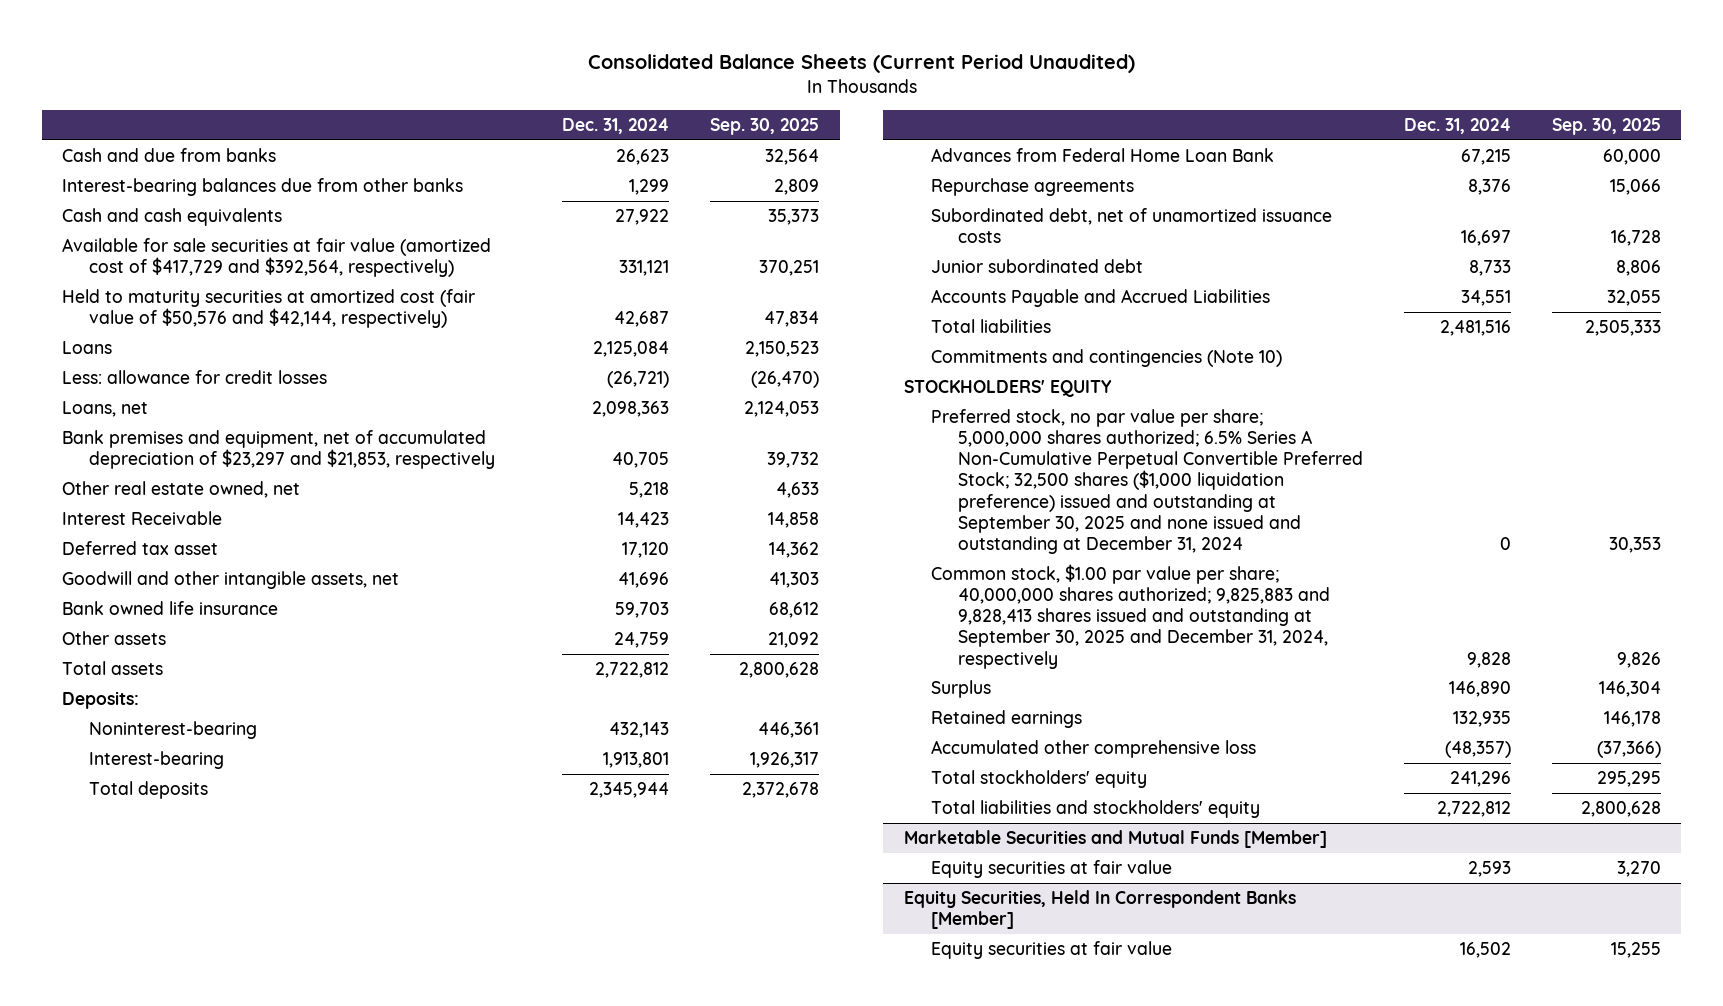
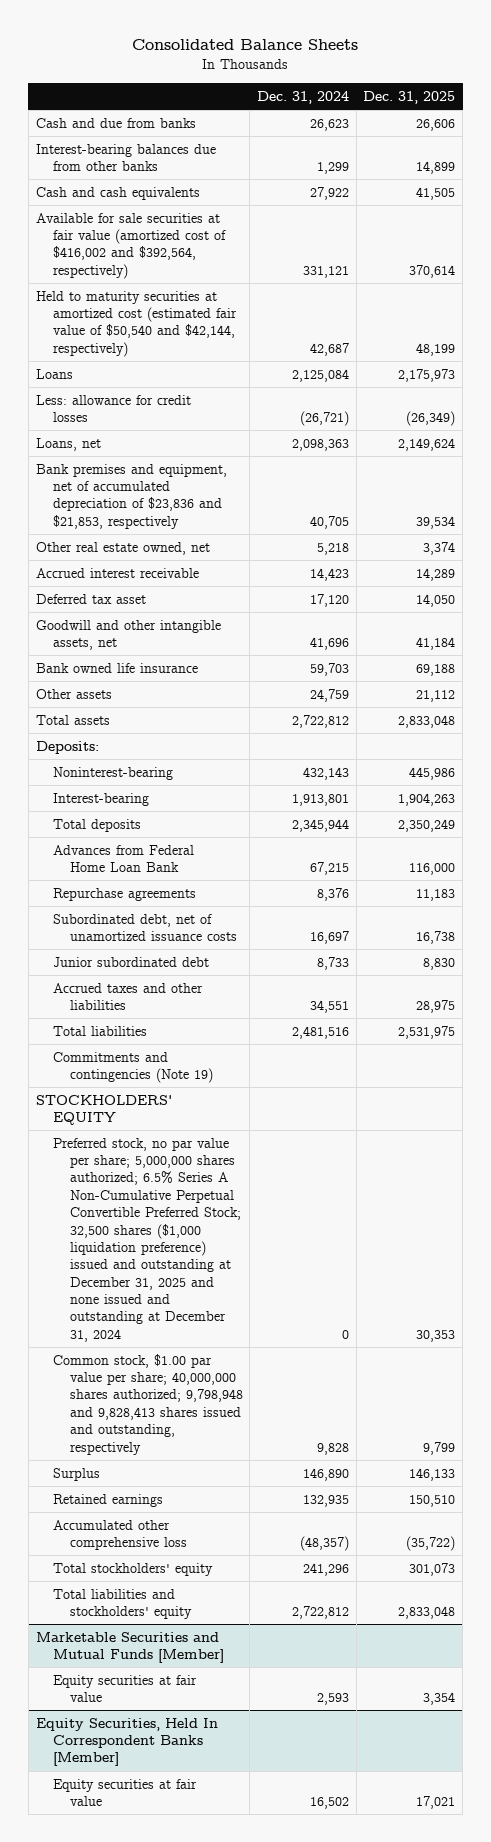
[587,53,1135,73] Consolidated Balance Sheets (Current Period Unaudited) -> [132,39,359,51] Consolidated Balance Sheets
[710,118,820,136] Sep. 30, 2025 -> none
none -> [363,91,456,105] Dec. 31, 2025
[62,238,492,278] Available for sale securities at fair value (amortized cost of $417,729 and $392,564, respectively) -> [35,212,226,279] Available for sale securities at fair value (amortized cost of $416,002 and $392,564, respectively)
[62,289,476,329] Held to maturity securities at amortized cost (fair value of $50,576 and $42,144, respectively) -> [35,290,237,357] Held to maturity securities at amortized cost (estimated fair value of $50,540 and $42,144, respectively)
[62,430,496,470] Bank premises and equipment, net of accumulated depreciation of $23,297 and $21,853, respectively -> [35,463,227,529] Bank premises and equipment, net of accumulated depreciation of $23,836 and $21,853, respectively
[62,511,223,526] Interest Receivable -> [35,567,199,578] Accrued interest receivable
[931,289,1271,308] Accounts Payable and Accrued Liabilities -> [52,982,203,1011] Accrued taxes and other liabilities
[931,349,1283,368] Commitments and contingencies (Note 10) -> [52,1051,213,1084] Commitments and contingencies (Note 19)
[931,409,1364,554] Preferred stock, no par value per share; 5,000,000 shares authorized; 6.5% Series A Non-Cumulative Perpetual Convertible Preferred Stock; 32,500 shares ($1,000 liquidation preference) issued and outstanding at September 30, 2025 and none issued and outstanding at December 31, 2024 -> [52,1137,241,1342] Preferred stock, no par value per share; 5,000,000 shares authorized; 6.5% Series A Non-Cumulative Perpetual Convertible Preferred Stock; 32,500 shares ($1,000 liquidation preference) issued and outstanding at December 31, 2025 and none issued and outstanding at December 31, 2024
[931,564,1331,669] Common stock, $1.00 par value per share; 40,000,000 shares authorized; 9,825,883 and 9,828,413 shares issued and outstanding at September 30, 2025 and December 31, 2024, respectively -> [52,1353,243,1455] Common stock, $1.00 par value per share; 40,000,000 shares authorized; 9,798,948 and 9,828,413 shares issued and outstanding, respectively

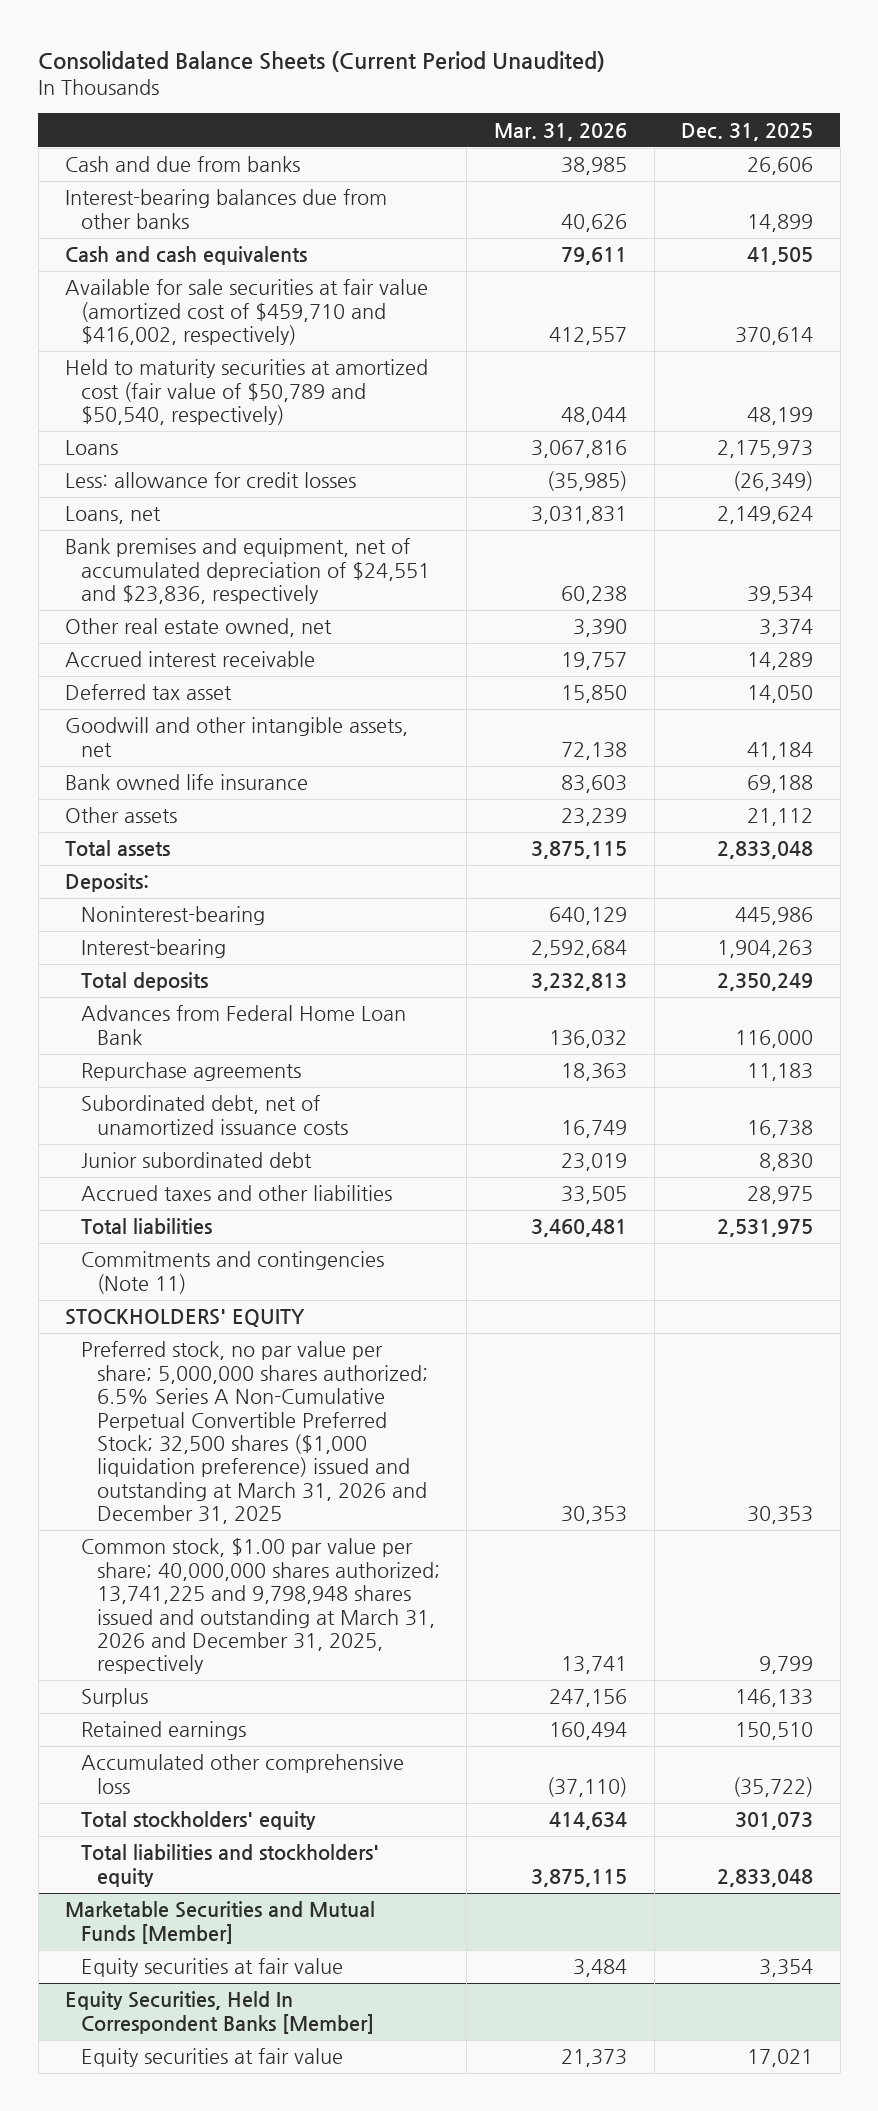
[132,39,359,51] Consolidated Balance Sheets -> [38,50,606,72] Consolidated Balance Sheets (Current Period Unaudited)
[257,91,350,105] Dec. 31, 2024 -> none
none -> [493,122,627,141] Mar. 31, 2026
[35,212,226,279] Available for sale securities at fair value (amortized cost of $416,002 and $392,564, respectively) -> [65,279,429,346] Available for sale securities at fair value (amortized cost of $459,710 and $416,002, respectively)
[35,290,237,357] Held to maturity securities at amortized cost (estimated fair value of $50,540 and $42,144, respectively) -> [65,359,429,426] Held to maturity securities at amortized cost (fair value of $50,789 and $50,540, respectively)
[35,463,227,529] Bank premises and equipment, net of accumulated depreciation of $23,836 and $21,853, respectively -> [65,538,430,605] Bank premises and equipment, net of accumulated depreciation of $24,551 and $23,836, respectively
[52,1051,213,1084] Commitments and contingencies (Note 19) -> [80,1251,384,1294] Commitments and contingencies (Note 11)
[52,1137,241,1342] Preferred stock, no par value per share; 5,000,000 shares authorized; 6.5% Series A Non-Cumulative Perpetual Convertible Preferred Stock; 32,500 shares ($1,000 liquidation preference) issued and outstanding at December 31, 2025 and none issued and outstanding at December 31, 2024 -> [80,1341,428,1525] Preferred stock, no par value per share; 5,000,000 shares authorized; 6.5% Series A Non-Cumulative Perpetual Convertible Preferred Stock; 32,500 shares ($1,000 liquidation preference) issued and outstanding at March 31, 2026 and December 31, 2025
[52,1353,243,1455] Common stock, $1.00 par value per share; 40,000,000 shares authorized; 9,798,948 and 9,828,413 shares issued and outstanding, respectively -> [80,1538,440,1675] Common stock, $1.00 par value per share; 40,000,000 shares authorized; 13,741,225 and 9,798,948 shares issued and outstanding at March 31, 2026 and December 31, 2025, respectively

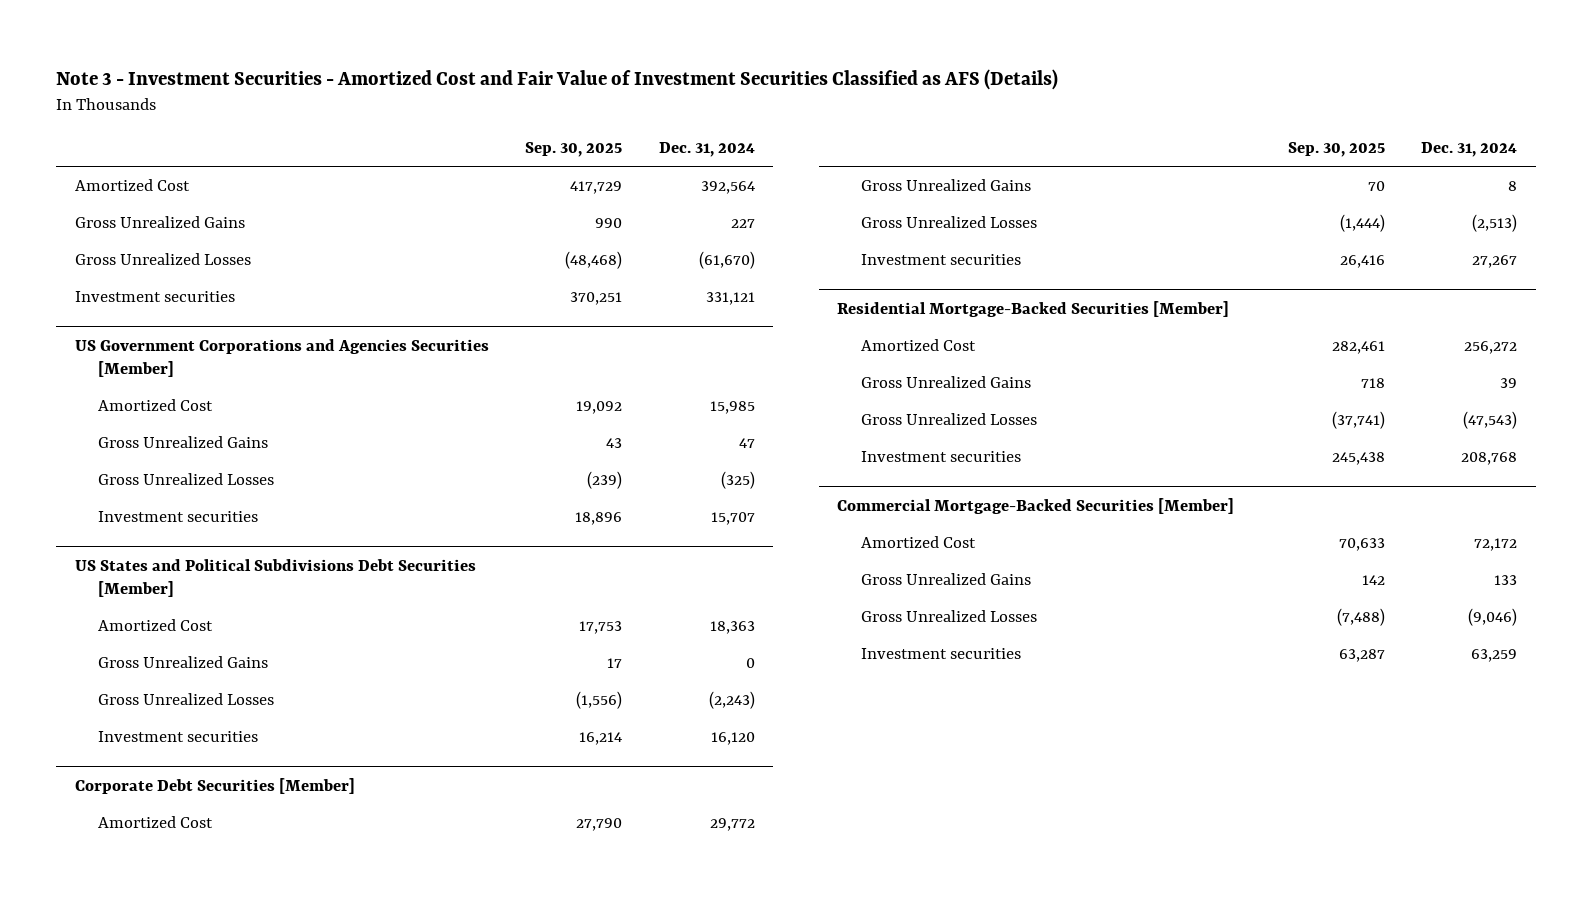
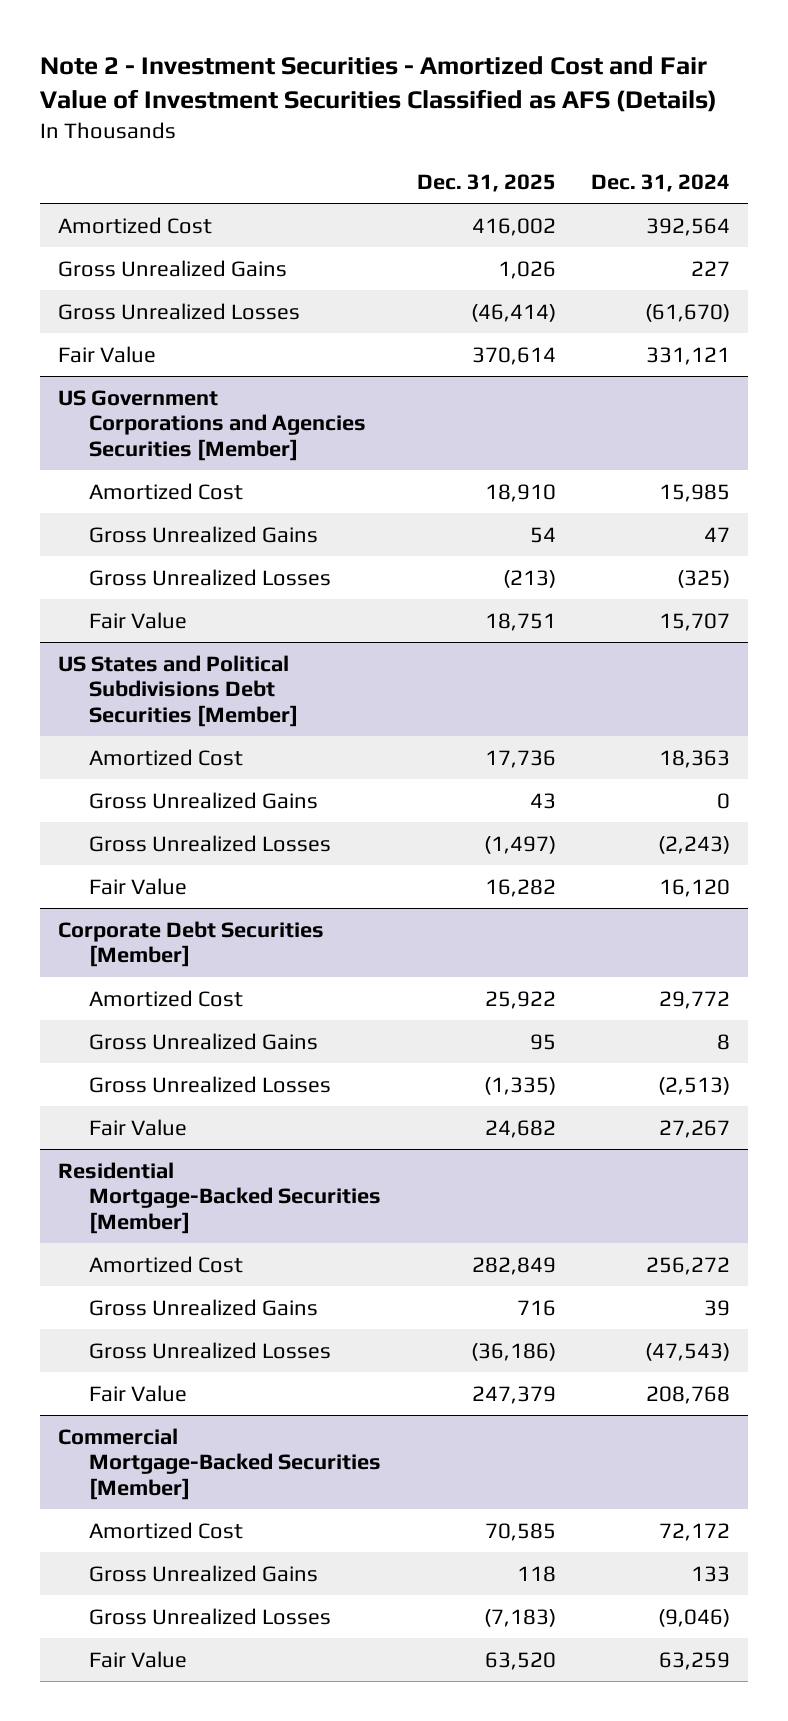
[56,69,1059,91] Note 3 - Investment Securities - Amortized Cost and Fair Value of Investment Securities Classified as AFS (Details) -> [39,55,717,113] Note 2 - Investment Securities - Amortized Cost and Fair Value of Investment Securities Classified as AFS (Details)
[525,141,623,157] Sep. 30, 2025 -> none
none -> [416,173,556,192] Dec. 31, 2025
[74,290,235,302] Investment securities -> [57,345,156,363] Fair Value
[98,510,259,522] Investment securities -> [88,611,187,629] Fair Value
[98,730,259,742] Investment securities -> [88,877,187,895] Fair Value
[860,253,1021,265] Investment securities -> [88,1118,187,1136] Fair Value
[860,450,1021,462] Investment securities -> [88,1384,187,1402] Fair Value
[860,647,1021,659] Investment securities -> [88,1650,187,1668] Fair Value

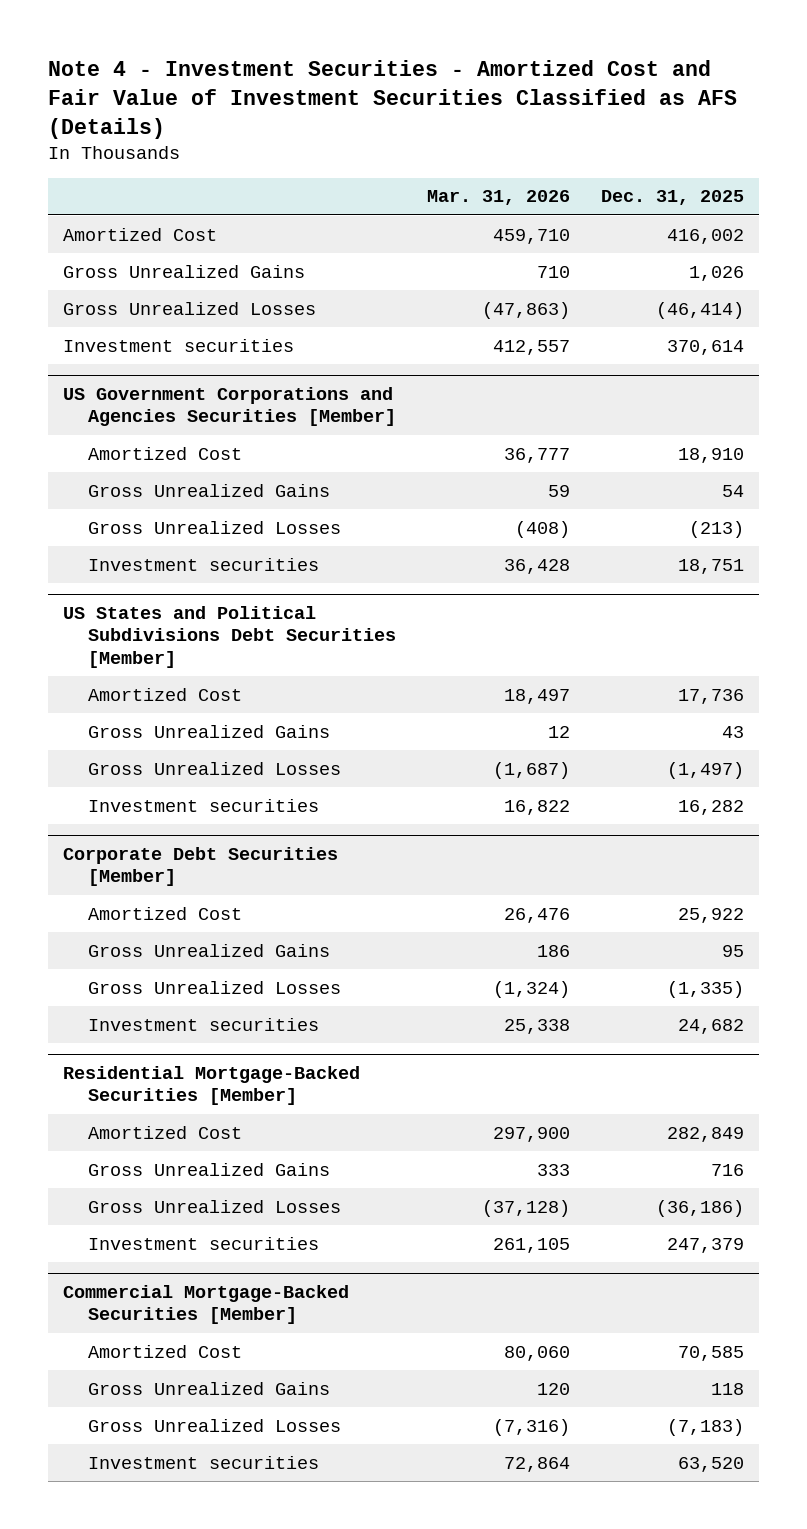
[39,55,717,113] Note 2 - Investment Securities - Amortized Cost and Fair Value of Investment Securities Classified as AFS (Details) -> [47,60,737,140] Note 4 - Investment Securities - Amortized Cost and Fair Value of Investment Securities Classified as AFS (Details)
[591,173,731,192] Dec. 31, 2024 -> none
none -> [426,190,570,206] Mar. 31, 2026
[57,345,156,363] Fair Value -> [62,338,294,352] Investment securities
[88,611,187,629] Fair Value -> [87,557,319,571] Investment securities
[88,877,187,895] Fair Value -> [87,798,319,812] Investment securities
[88,1118,187,1136] Fair Value -> [87,1017,319,1031] Investment securities
[88,1384,187,1402] Fair Value -> [87,1236,319,1250] Investment securities
[88,1650,187,1668] Fair Value -> [87,1455,319,1469] Investment securities

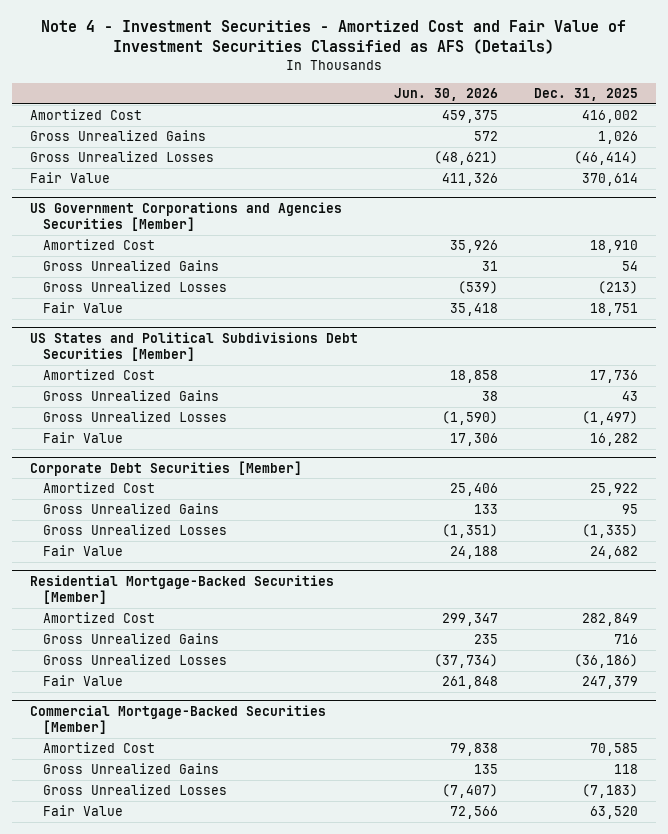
[426,190,570,206] Mar. 31, 2026 -> none
none -> [394,88,499,102] Jun. 30, 2026
[62,338,294,352] Investment securities -> [29,172,110,184] Fair Value
[87,557,319,571] Investment securities -> [43,302,124,314] Fair Value
[87,798,319,812] Investment securities -> [43,432,124,444] Fair Value
[87,1017,319,1031] Investment securities -> [43,545,124,557] Fair Value
[87,1236,319,1250] Investment securities -> [43,675,124,687] Fair Value
[87,1455,319,1469] Investment securities -> [43,805,124,817] Fair Value

